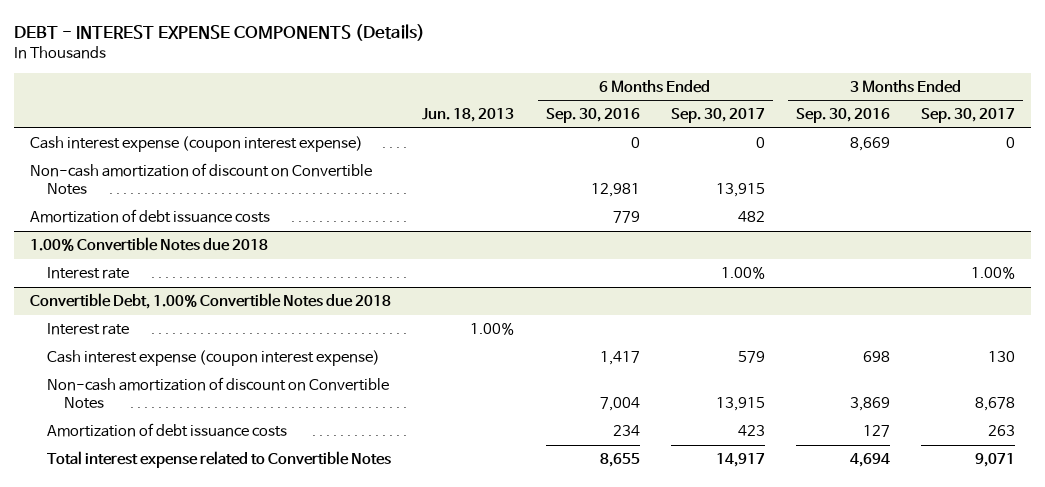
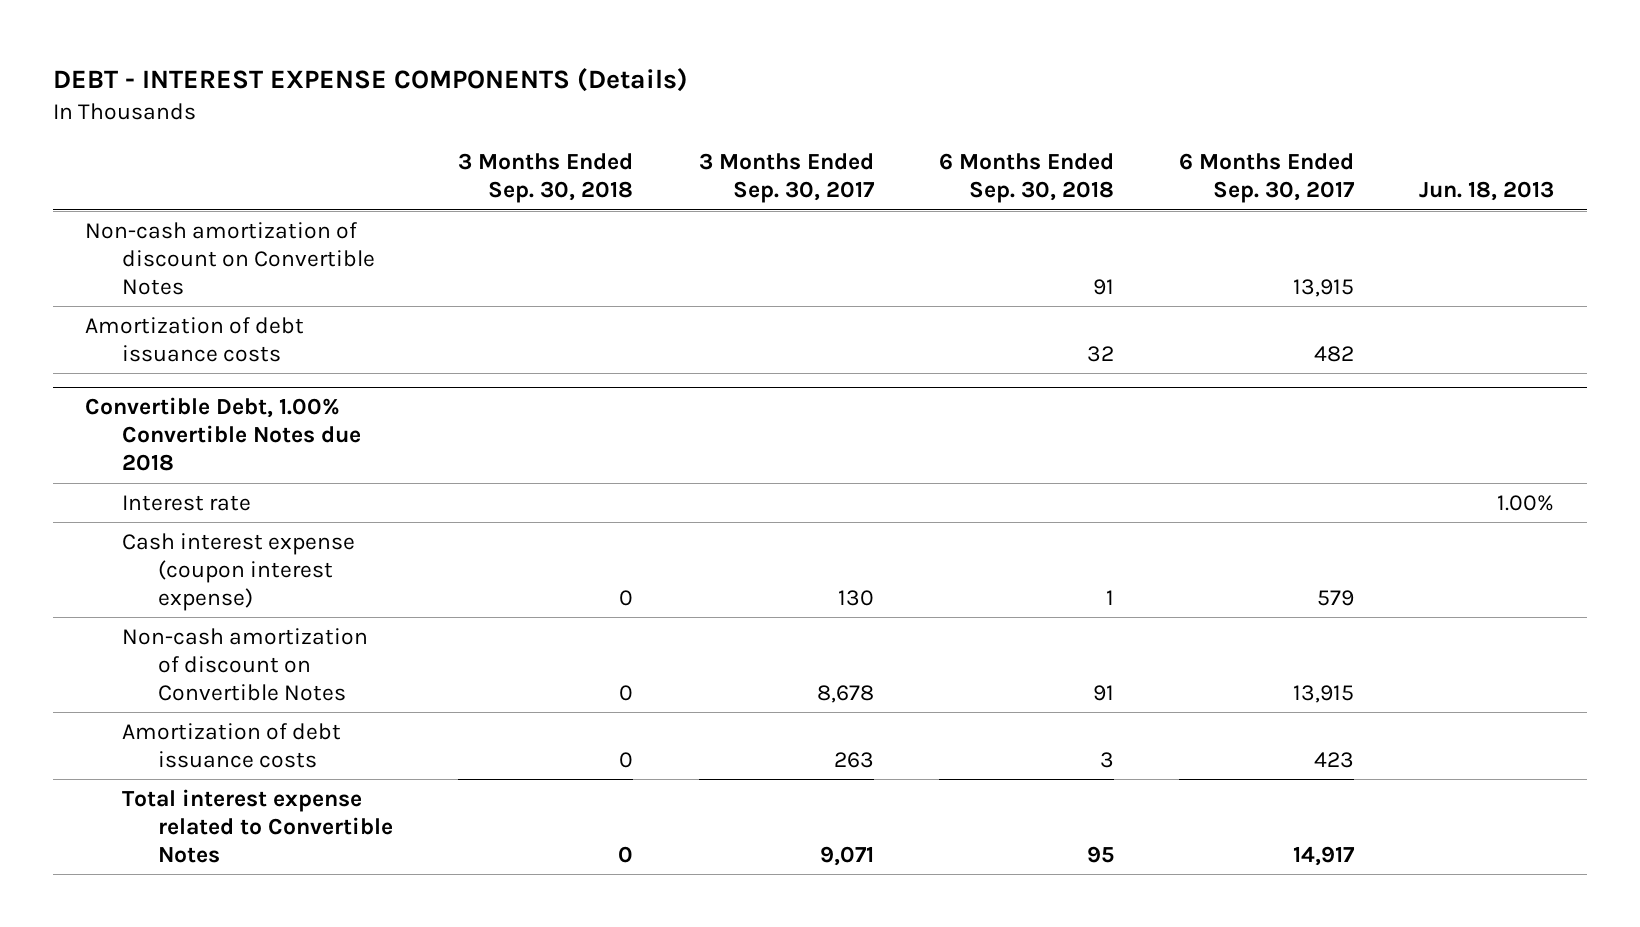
[545,108,640,124] Sep. 30, 2016 -> none
[795,108,890,124] Sep. 30, 2016 -> none
none -> [458,153,634,204] 3 Months Ended Sep. 30, 2018
none -> [938,153,1114,204] 6 Months Ended Sep. 30, 2018
[30,136,364,153] Cash interest expense (coupon interest expense) -> none
[30,237,269,252] 1.00% Convertible Notes due 2018 -> none
[47,267,130,280] Interest rate -> none

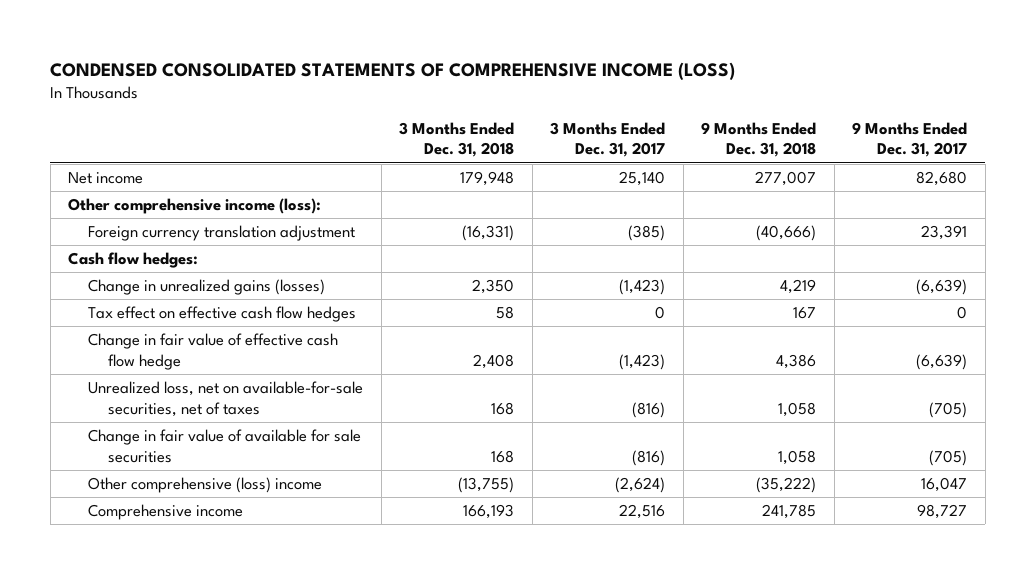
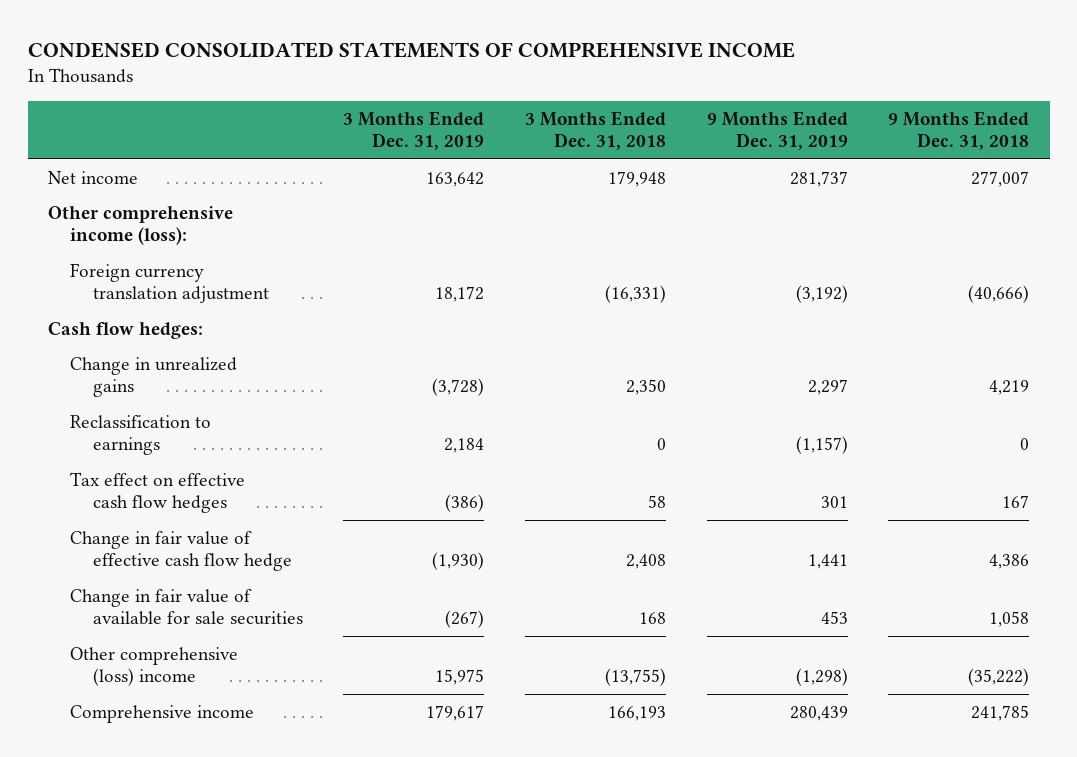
[50,62,736,81] CONDENSED CONSOLIDATED STATEMENTS OF COMPREHENSIVE INCOME (LOSS) -> [27,41,795,58] CONDENSED CONSOLIDATED STATEMENTS OF COMPREHENSIVE INCOME
[550,121,666,158] 3 Months Ended Dec. 31, 2017 -> none
[852,121,968,158] 9 Months Ended Dec. 31, 2017 -> none
none -> [343,110,485,151] 3 Months Ended Dec. 31, 2019
none -> [706,110,848,151] 9 Months Ended Dec. 31, 2019
[88,279,326,296] Change in unrealized gains (losses) -> [70,356,238,398] Change in unrealized gains
none -> [70,414,212,456] Reclassification to earnings
[88,381,364,417] Unrealized loss, net on available-for-sale securities, net of taxes -> none

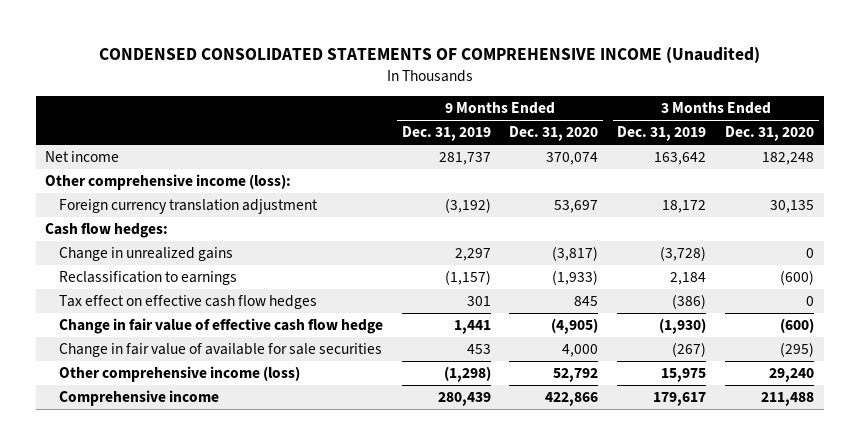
[27,41,795,58] CONDENSED CONSOLIDATED STATEMENTS OF COMPREHENSIVE INCOME -> [98,46,760,63] CONDENSED CONSOLIDATED STATEMENTS OF COMPREHENSIVE INCOME (Unaudited)
[524,110,666,151] 3 Months Ended Dec. 31, 2018 -> none
[888,110,1030,151] 9 Months Ended Dec. 31, 2018 -> none
none -> [509,126,599,142] Dec. 31, 2020
none -> [725,126,815,142] Dec. 31, 2020
[70,646,239,687] Other comprehensive (loss) income -> [58,366,300,383] Other comprehensive income (loss)

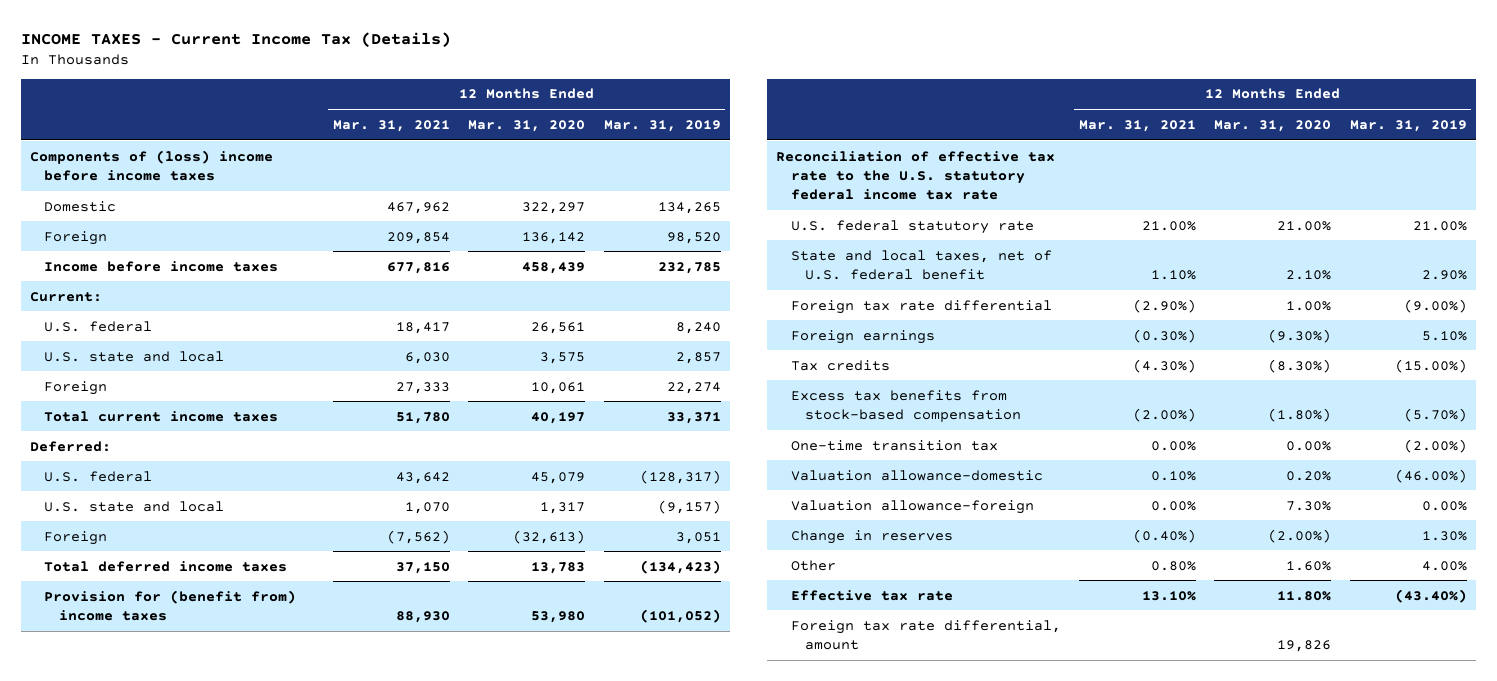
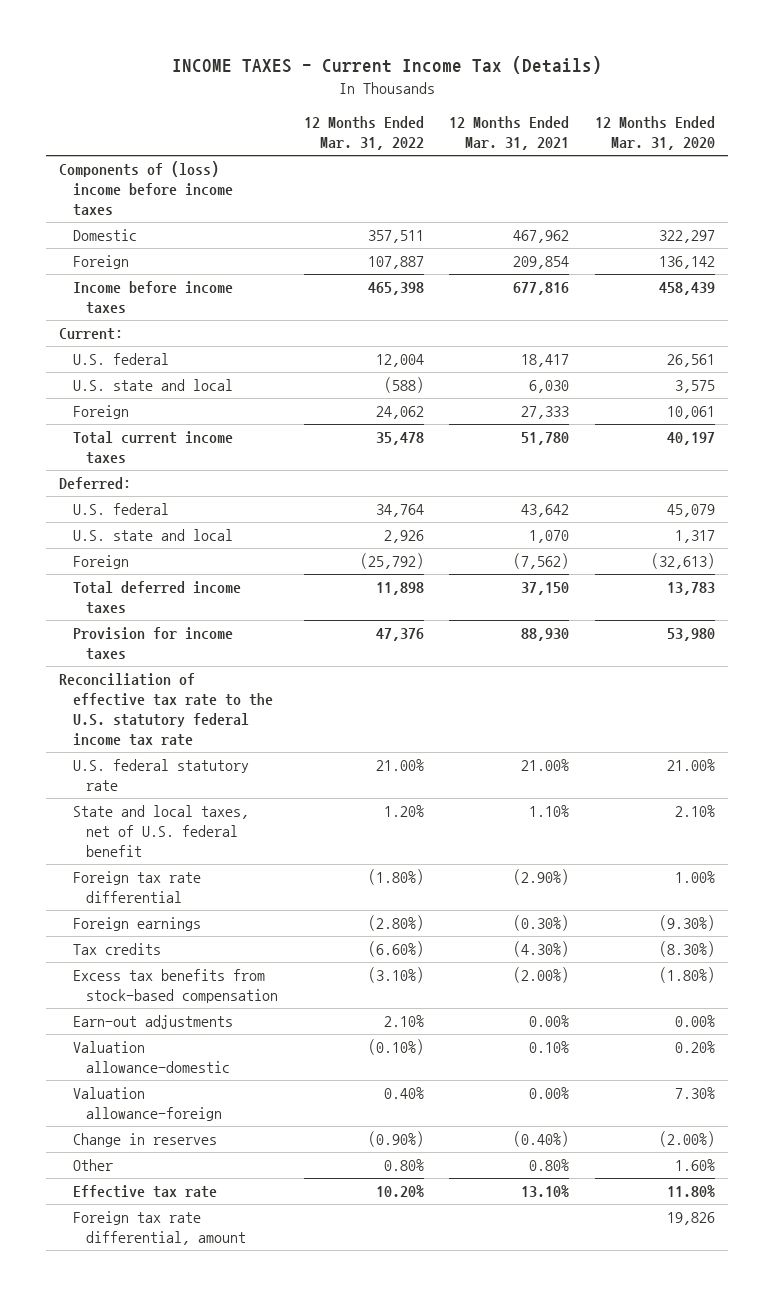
[603,119,721,132] Mar. 31, 2019 -> none
none -> [303,116,424,151] 12 Months Ended Mar. 31, 2022
[44,589,297,621] Provision for (benefit from) income taxes -> [72,627,233,661] Provision for income taxes
[790,439,998,451] One-time transition tax -> none
none -> [72,1015,233,1030] Earn-out adjustments

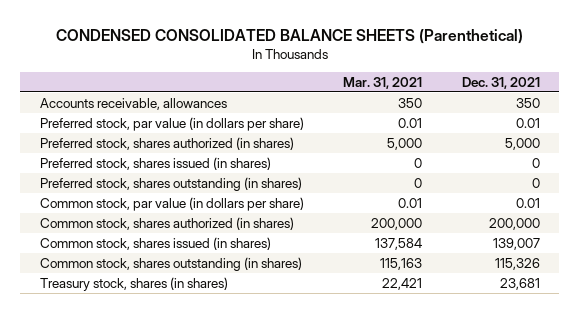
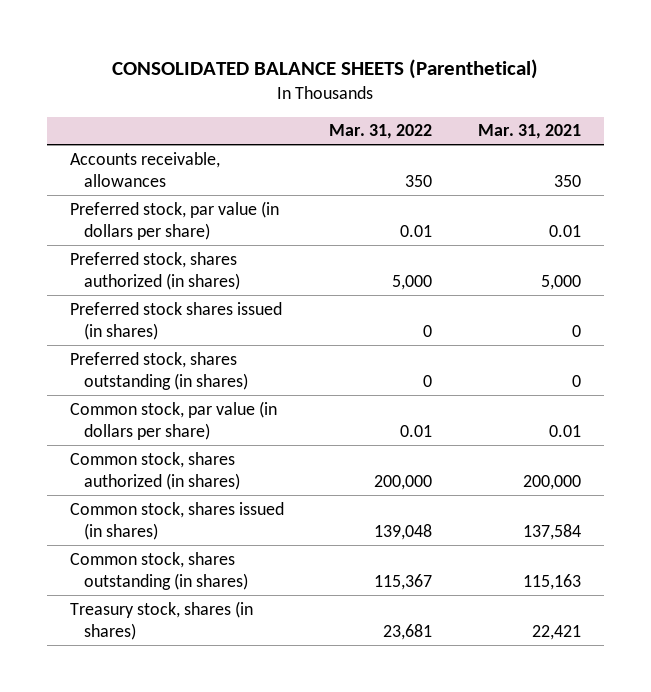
[55,28,523,44] CONDENSED CONSOLIDATED BALANCE SHEETS (Parenthetical) -> [112,58,539,79] CONSOLIDATED BALANCE SHEETS (Parenthetical)
[461,76,540,89] Dec. 31, 2021 -> none
none -> [329,124,433,140] Mar. 31, 2022
[39,156,271,170] Preferred stock, shares issued (in shares) -> [69,301,282,341] Preferred stock shares issued (in shares)

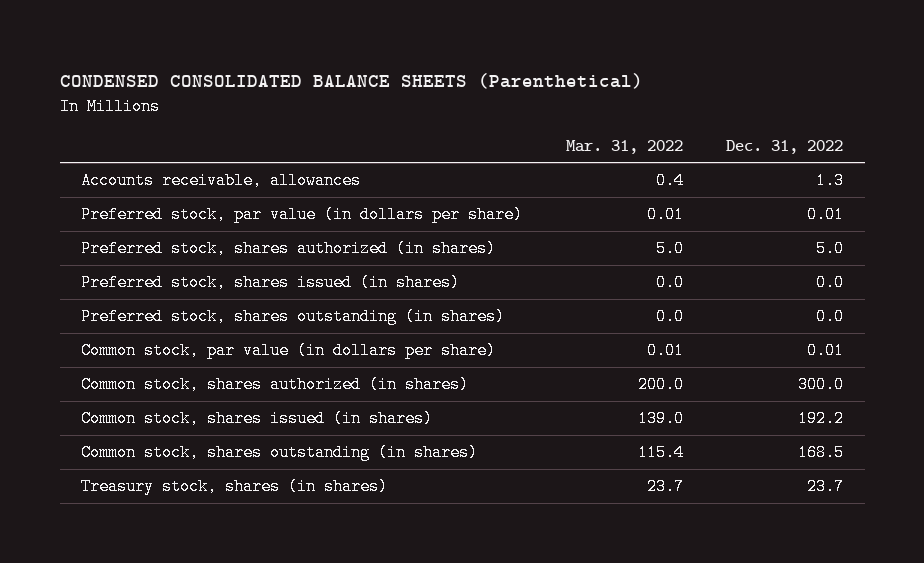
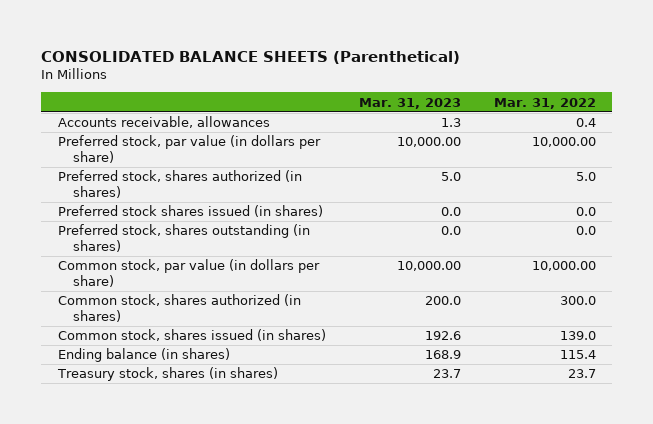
[59,72,643,89] CONDENSED CONSOLIDATED BALANCE SHEETS (Parenthetical) -> [41,50,461,64] CONSOLIDATED BALANCE SHEETS (Parenthetical)
[726,139,844,154] Dec. 31, 2022 -> none
none -> [358,97,461,109] Mar. 31, 2023
[646,206,684,224] 0.01 -> [531,137,596,148] 10,000.00
[81,274,461,292] Preferred stock, shares issued (in shares) -> [57,205,323,218] Preferred stock shares issued (in shares)
[646,342,684,360] 0.01 -> [531,261,596,272] 10,000.00
[637,376,684,394] 200.0 -> [559,296,596,306] 300.0
[81,444,479,462] Common stock, shares outstanding (in shares) -> [57,348,230,363] Ending balance (in shares)

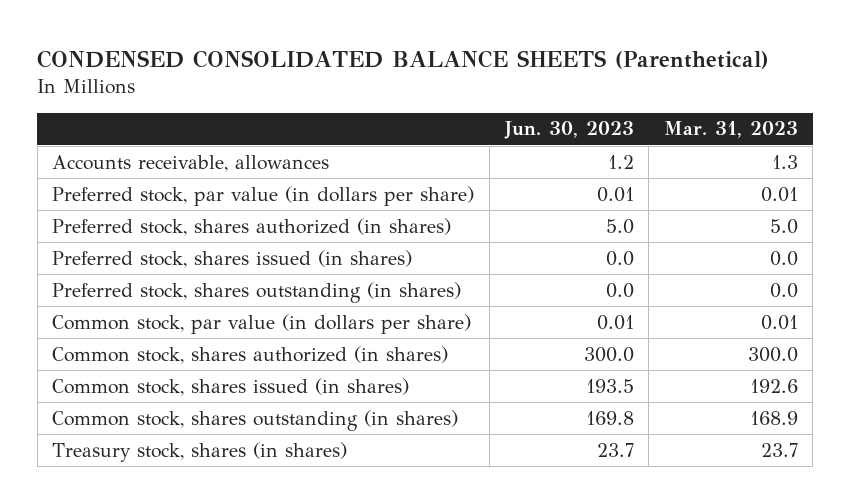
[41,50,461,64] CONSOLIDATED BALANCE SHEETS (Parenthetical) -> [37,50,770,70] CONDENSED CONSOLIDATED BALANCE SHEETS (Parenthetical)
[493,97,596,109] Mar. 31, 2022 -> none
none -> [503,121,634,140] Jun. 30, 2023
[396,137,461,148] 10,000.00 -> [760,186,798,202] 0.01
[57,205,323,218] Preferred stock shares issued (in shares) -> [52,249,413,268] Preferred stock, shares issued (in shares)
[396,261,461,272] 10,000.00 -> [760,314,798,330] 0.01
[424,296,461,306] 200.0 -> [747,346,798,362] 300.0
[57,348,230,363] Ending balance (in shares) -> [52,409,459,431] Common stock, shares outstanding (in shares)

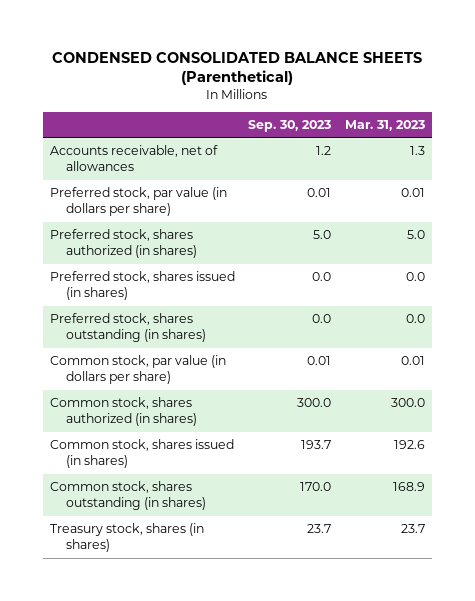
[503,121,634,140] Jun. 30, 2023 -> none
none -> [248,119,332,132] Sep. 30, 2023
[52,154,330,172] Accounts receivable, allowances -> [49,145,218,172] Accounts receivable, net of allowances

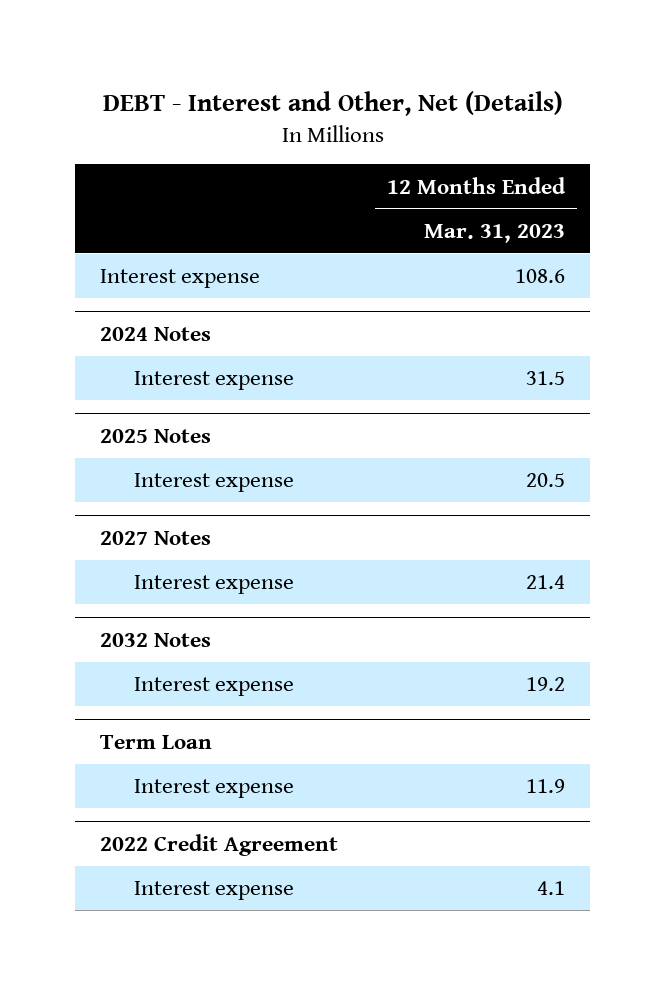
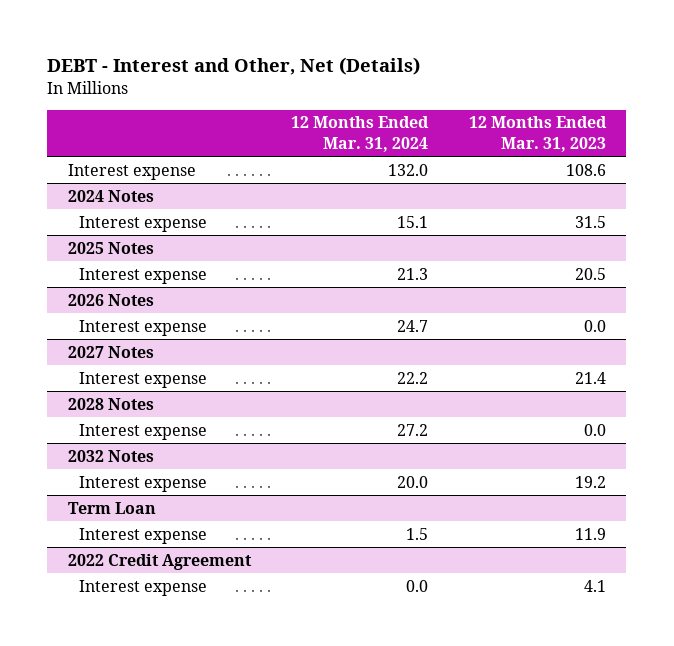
none -> [291,116,430,152] 12 Months Ended Mar. 31, 2024
none -> [67,293,154,306] 2026 Notes
none -> [79,319,208,336] Interest expense
none -> [67,397,154,410] 2028 Notes
none -> [79,423,208,440] Interest expense

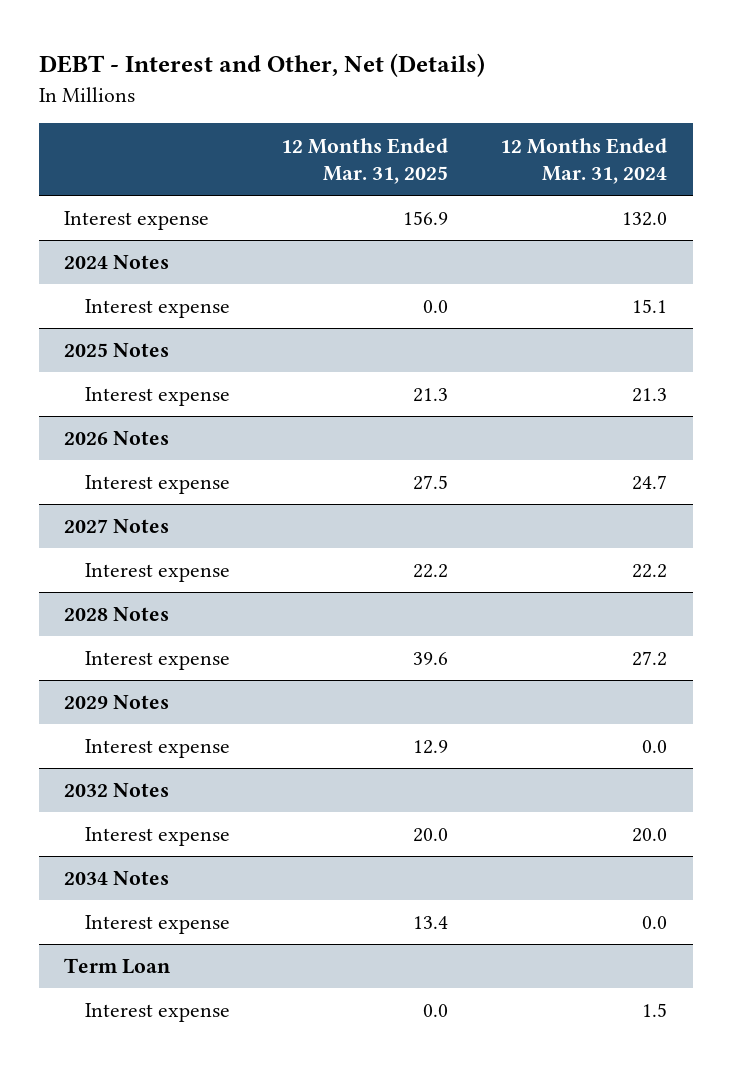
[468,116,607,152] 12 Months Ended Mar. 31, 2023 -> none
none -> [281,137,449,185] 12 Months Ended Mar. 31, 2025
none -> [64,695,170,710] 2029 Notes
none -> [85,739,231,759] Interest expense
none -> [64,871,170,886] 2034 Notes
none -> [85,915,231,935] Interest expense
[67,553,252,570] 2022 Credit Agreement -> none
[79,579,208,596] Interest expense -> none

